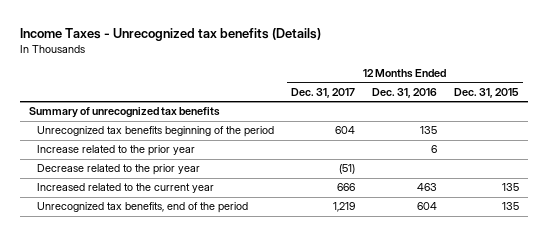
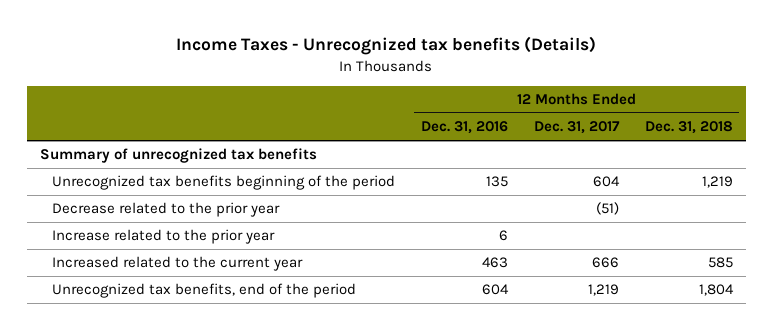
[454,88,520,99] Dec. 31, 2015 -> none
none -> [644,121,733,135] Dec. 31, 2018
[37,145,196,157] Increase related to the prior year -> [51,229,275,245] Increase related to the prior year

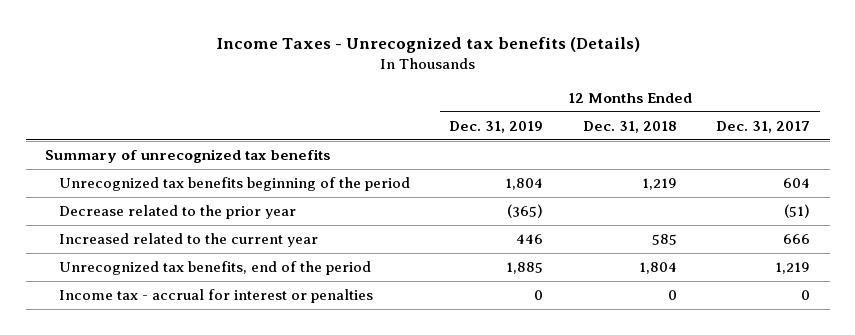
[420,121,508,135] Dec. 31, 2016 -> none
none -> [449,120,544,133] Dec. 31, 2019
[51,229,275,245] Increase related to the prior year -> none
none -> [59,289,374,304] Income tax - accrual for interest or penalties

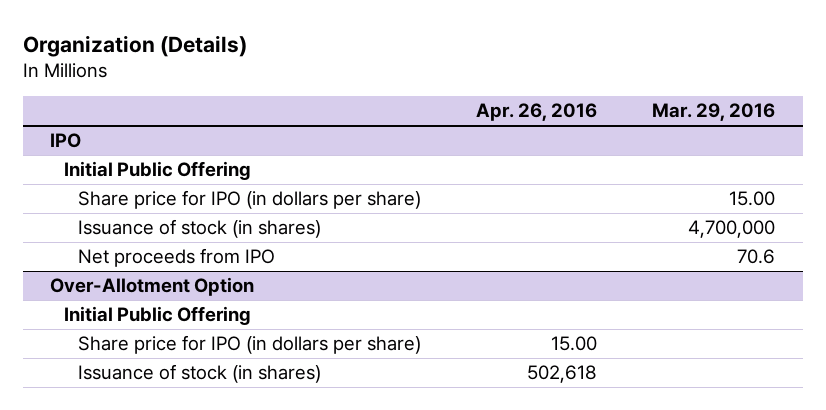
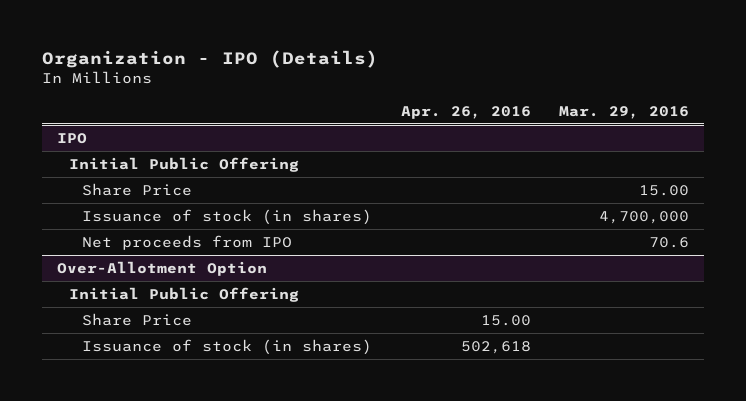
[22,34,247,57] Organization (Details) -> [42,50,379,69] Organization - IPO (Details)
[78,190,422,210] Share price for IPO (in dollars per share) -> [82,182,193,196] Share Price
[78,335,422,355] Share price for IPO (in dollars per share) -> [82,312,193,326] Share Price

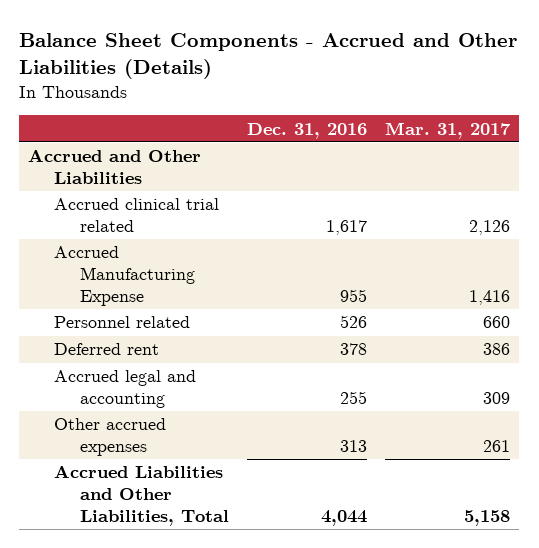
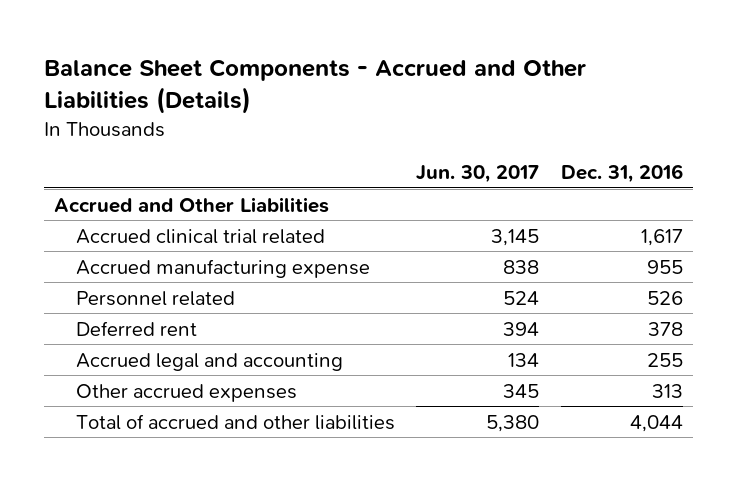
[385,121,512,139] Mar. 31, 2017 -> none
none -> [416,165,540,184] Jun. 30, 2017
[54,246,196,307] Accrued Manufacturing Expense -> [76,258,371,278] Accrued manufacturing expense
[54,465,230,527] Accrued Liabilities and Other Liabilities, Total -> [76,413,396,430] Total of accrued and other liabilities

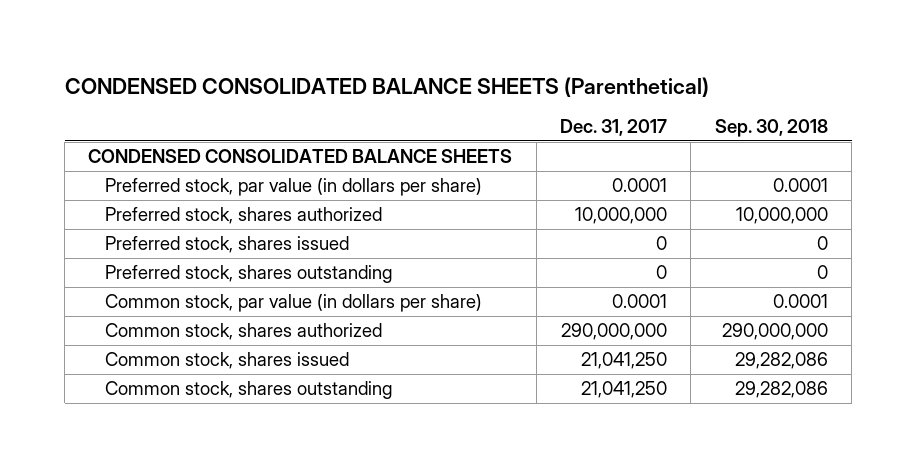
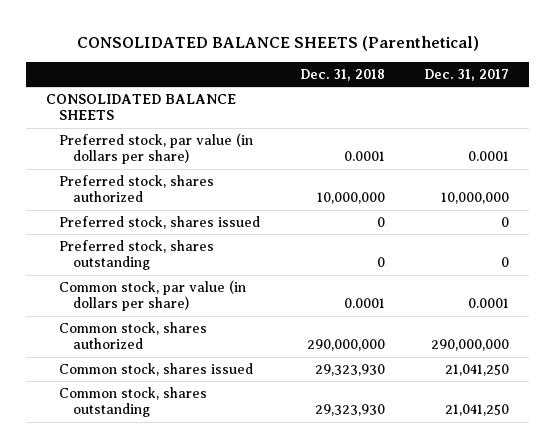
[64,76,709,97] CONDENSED CONSOLIDATED BALANCE SHEETS (Parenthetical) -> [76,35,479,51] CONSOLIDATED BALANCE SHEETS (Parenthetical)
[714,119,828,138] Sep. 30, 2018 -> none
none -> [299,68,385,81] Dec. 31, 2018
[88,149,513,164] CONDENSED CONSOLIDATED BALANCE SHEETS -> [45,94,236,121] CONSOLIDATED BALANCE SHEETS

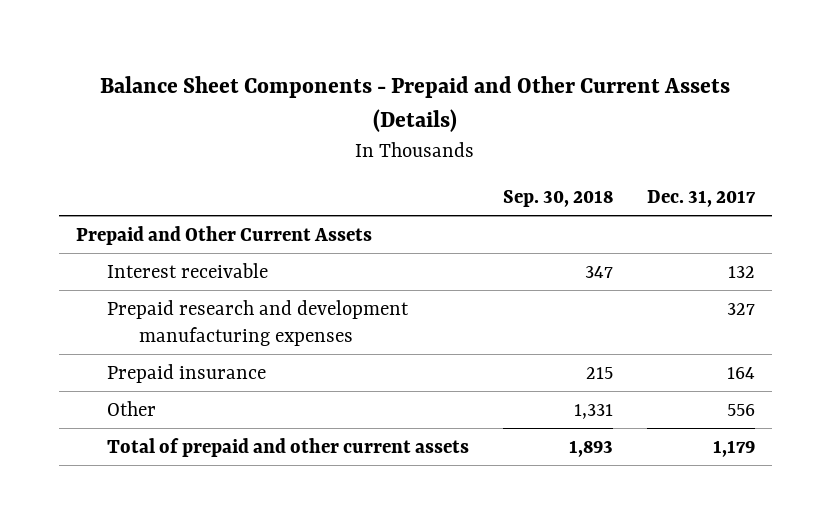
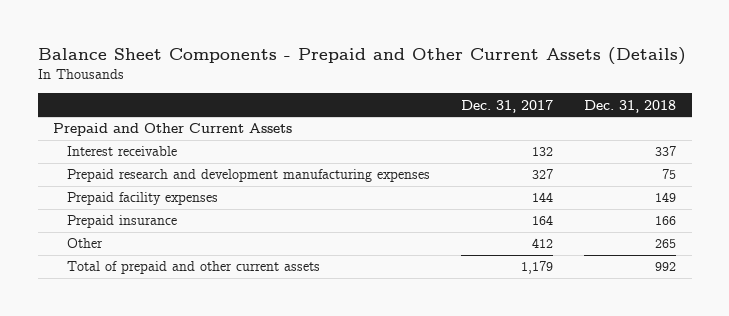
[503,190,614,208] Sep. 30, 2018 -> none
none -> [584,99,677,113] Dec. 31, 2018
none -> [66,192,218,206] Prepaid facility expenses
[726,403,755,416] 556 -> [531,238,553,249] 412

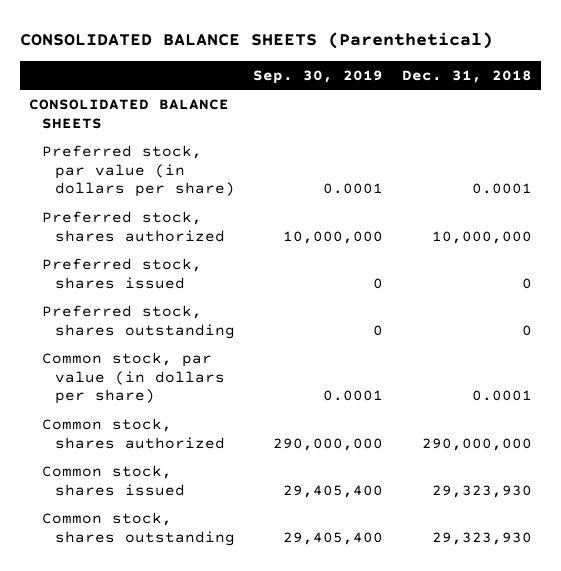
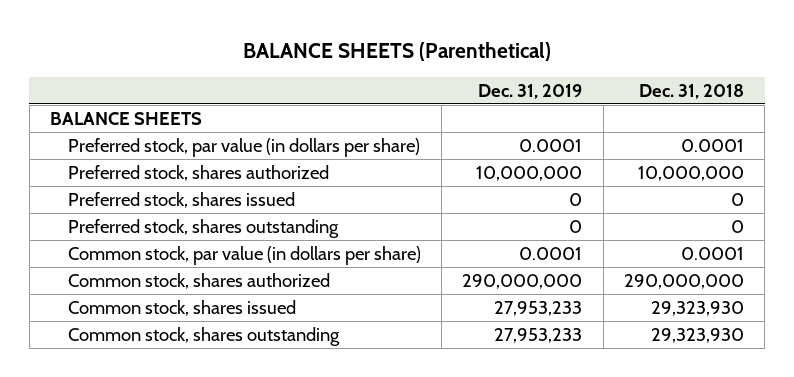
[19,31,493,49] CONSOLIDATED BALANCE SHEETS (Parenthetical) -> [243,42,552,62] BALANCE SHEETS (Parenthetical)
[253,69,384,84] Sep. 30, 2019 -> none
none -> [478,83,583,99] Dec. 31, 2019
[29,99,230,129] CONSOLIDATED BALANCE SHEETS -> [50,112,203,126] BALANCE SHEETS

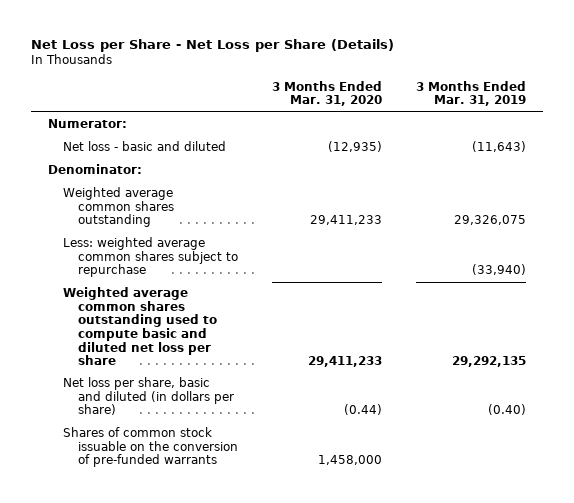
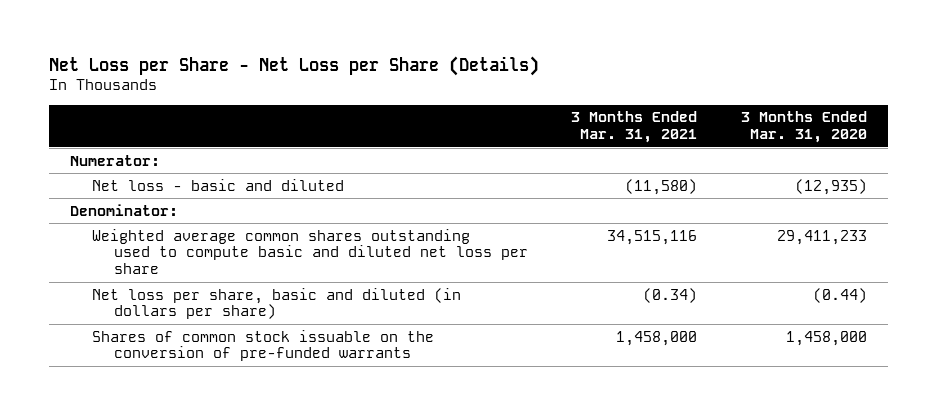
[416,80,527,107] 3 Months Ended Mar. 31, 2019 -> none
none -> [571,111,698,144] 3 Months Ended Mar. 31, 2021
[62,187,174,228] Weighted average common shares outstanding -> none
[62,237,238,278] Less: weighted average common shares subject to repurchase -> none

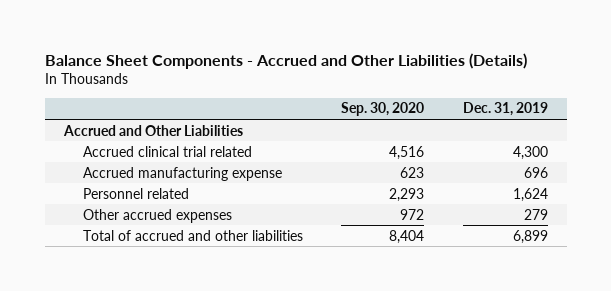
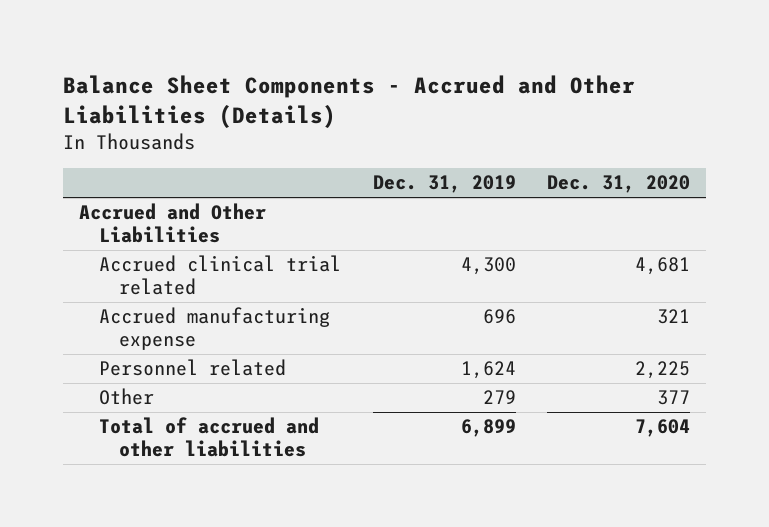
[341,102,425,117] Sep. 30, 2020 -> none
none -> [547,175,691,194] Dec. 31, 2020
[83,208,233,223] Other accrued expenses -> [98,388,154,406] Other

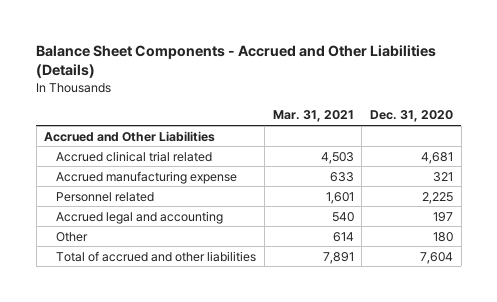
[372,175,516,194] Dec. 31, 2019 -> none
none -> [272,110,354,123] Mar. 31, 2021
none -> [56,210,224,224] Accrued legal and accounting
[657,390,691,406] 377 -> [432,231,453,242] 180

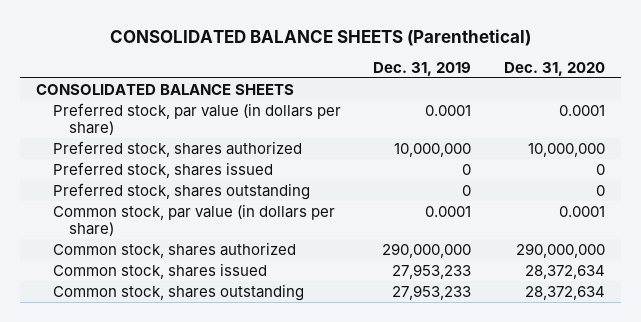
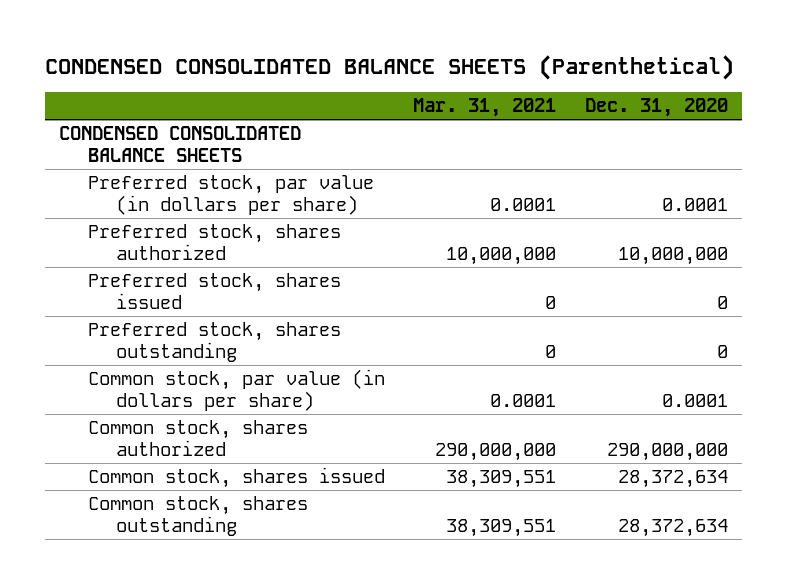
[109,28,531,46] CONSOLIDATED BALANCE SHEETS (Parenthetical) -> [44,54,734,80] CONDENSED CONSOLIDATED BALANCE SHEETS (Parenthetical)
[373,62,472,77] Dec. 31, 2019 -> none
none -> [413,98,557,118] Mar. 31, 2021
[36,83,295,95] CONSOLIDATED BALANCE SHEETS -> [59,126,302,162] CONDENSED CONSOLIDATED BALANCE SHEETS

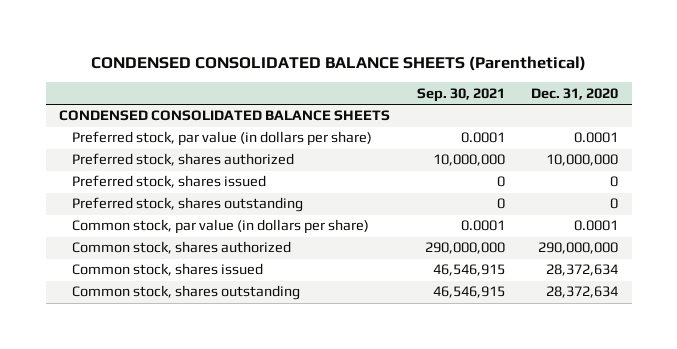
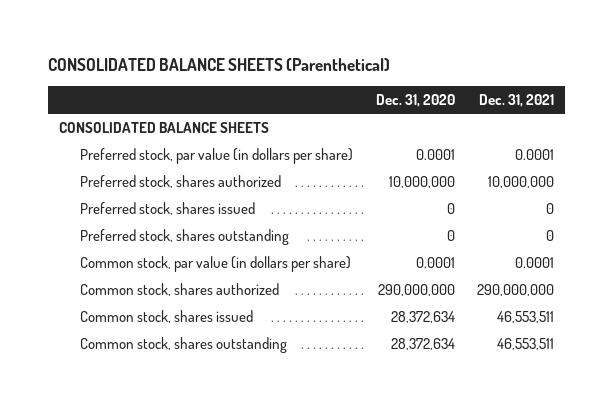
[90,56,586,72] CONDENSED CONSOLIDATED BALANCE SHEETS (Parenthetical) -> [47,57,390,71] CONSOLIDATED BALANCE SHEETS (Parenthetical)
[416,87,505,102] Sep. 30, 2021 -> none
none -> [478,94,554,108] Dec. 31, 2021
[58,110,390,122] CONDENSED CONSOLIDATED BALANCE SHEETS -> [58,122,269,134] CONSOLIDATED BALANCE SHEETS

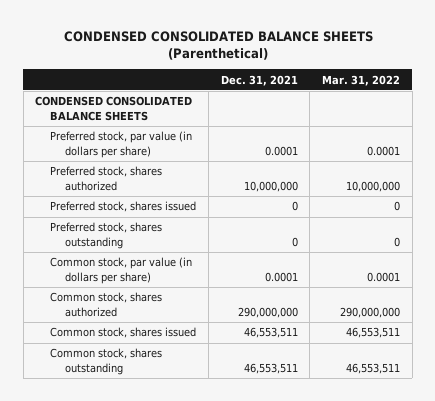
[47,57,390,71] CONSOLIDATED BALANCE SHEETS (Parenthetical) -> [63,30,373,61] CONDENSED CONSOLIDATED BALANCE SHEETS (Parenthetical)
[375,94,455,108] Dec. 31, 2020 -> none
none -> [322,74,401,86] Mar. 31, 2022
[58,122,269,134] CONSOLIDATED BALANCE SHEETS -> [35,96,193,121] CONDENSED CONSOLIDATED BALANCE SHEETS

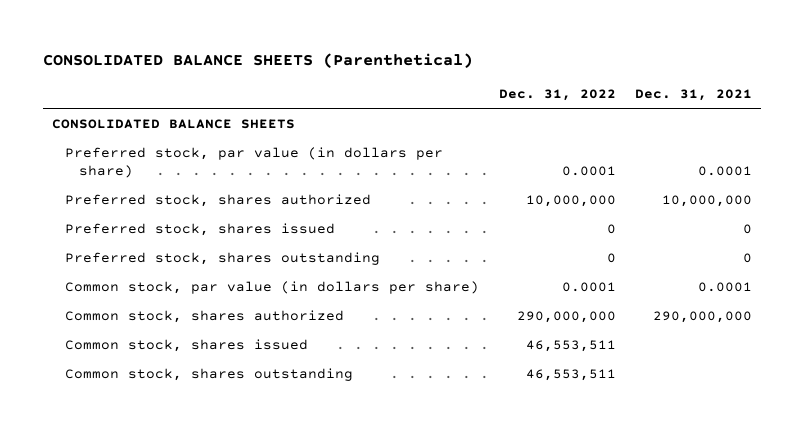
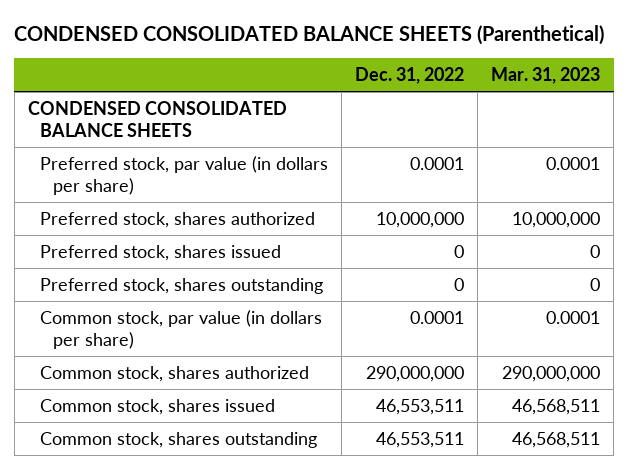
[42,53,473,69] CONSOLIDATED BALANCE SHEETS (Parenthetical) -> [14,24,605,45] CONDENSED CONSOLIDATED BALANCE SHEETS (Parenthetical)
[634,89,752,102] Dec. 31, 2021 -> none
none -> [491,66,601,84] Mar. 31, 2023
[52,118,296,129] CONSOLIDATED BALANCE SHEETS -> [27,100,287,137] CONDENSED CONSOLIDATED BALANCE SHEETS

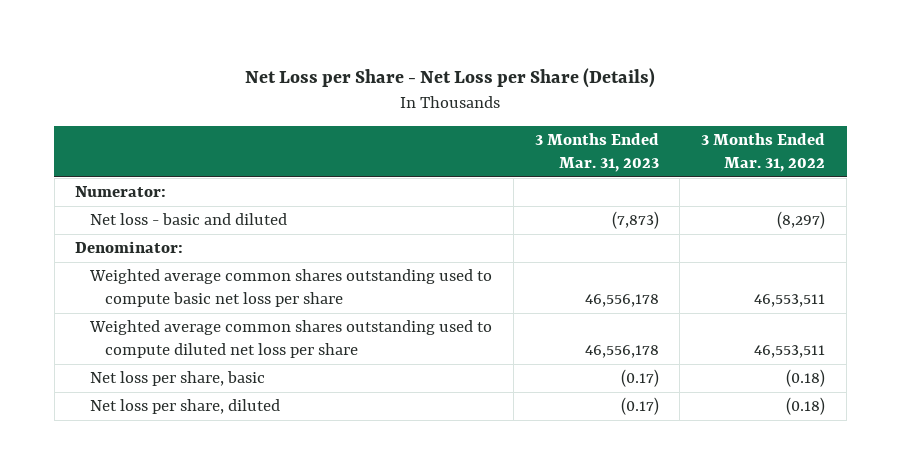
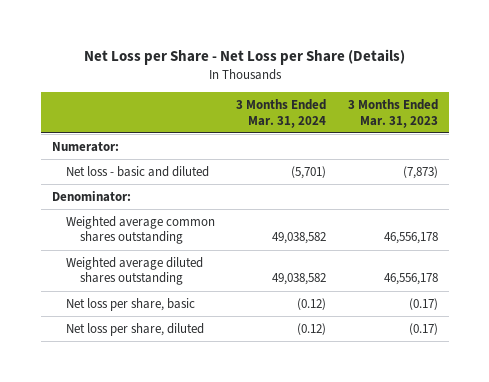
[701,133,826,172] 3 Months Ended Mar. 31, 2022 -> none
none -> [236,99,327,128] 3 Months Ended Mar. 31, 2024
[89,269,493,307] Weighted average common shares outstanding used to compute basic net loss per share -> [65,215,215,245] Weighted average common shares outstanding
[89,320,493,358] Weighted average common shares outstanding used to compute diluted net loss per share -> [65,256,203,286] Weighted average diluted shares outstanding

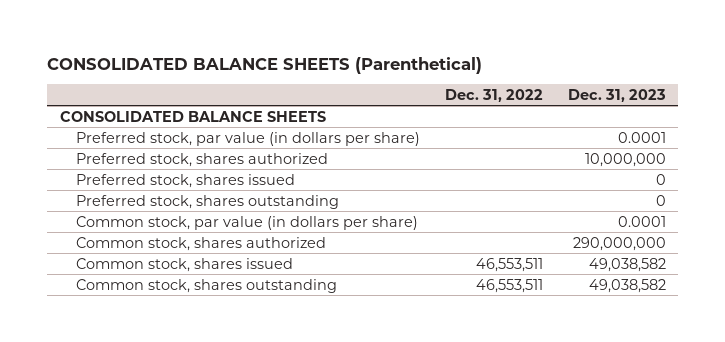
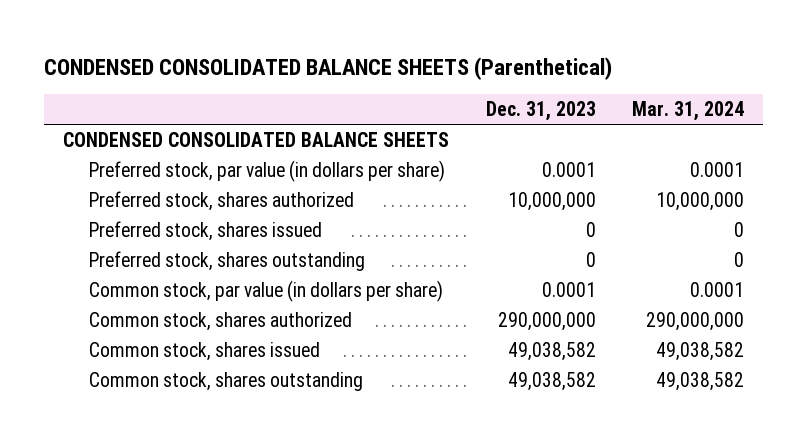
[47,56,483,74] CONSOLIDATED BALANCE SHEETS (Parenthetical) -> [44,56,613,80] CONDENSED CONSOLIDATED BALANCE SHEETS (Parenthetical)
[444,88,543,102] Dec. 31, 2022 -> none
none -> [632,101,745,122] Mar. 31, 2024
[59,110,326,122] CONSOLIDATED BALANCE SHEETS -> [62,132,449,148] CONDENSED CONSOLIDATED BALANCE SHEETS

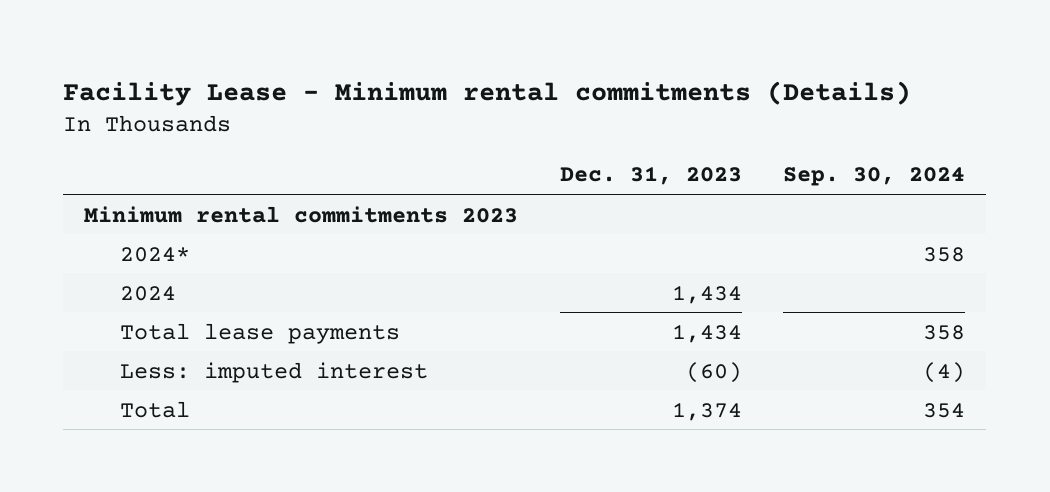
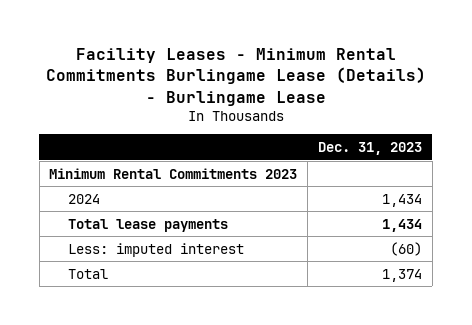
[63,80,912,106] Facility Lease - Minimum rental commitments (Details) -> [45,48,426,106] Facility Leases - Minimum Rental Commitments Burlingame Lease (Details) - Burlingame Lease
[783,167,966,187] Sep. 30, 2024 -> none
[119,246,190,262] 2024* -> none
[84,205,519,223] Minimum rental commitments 2023 -> [49,167,298,179] Minimum Rental Commitments 2023

